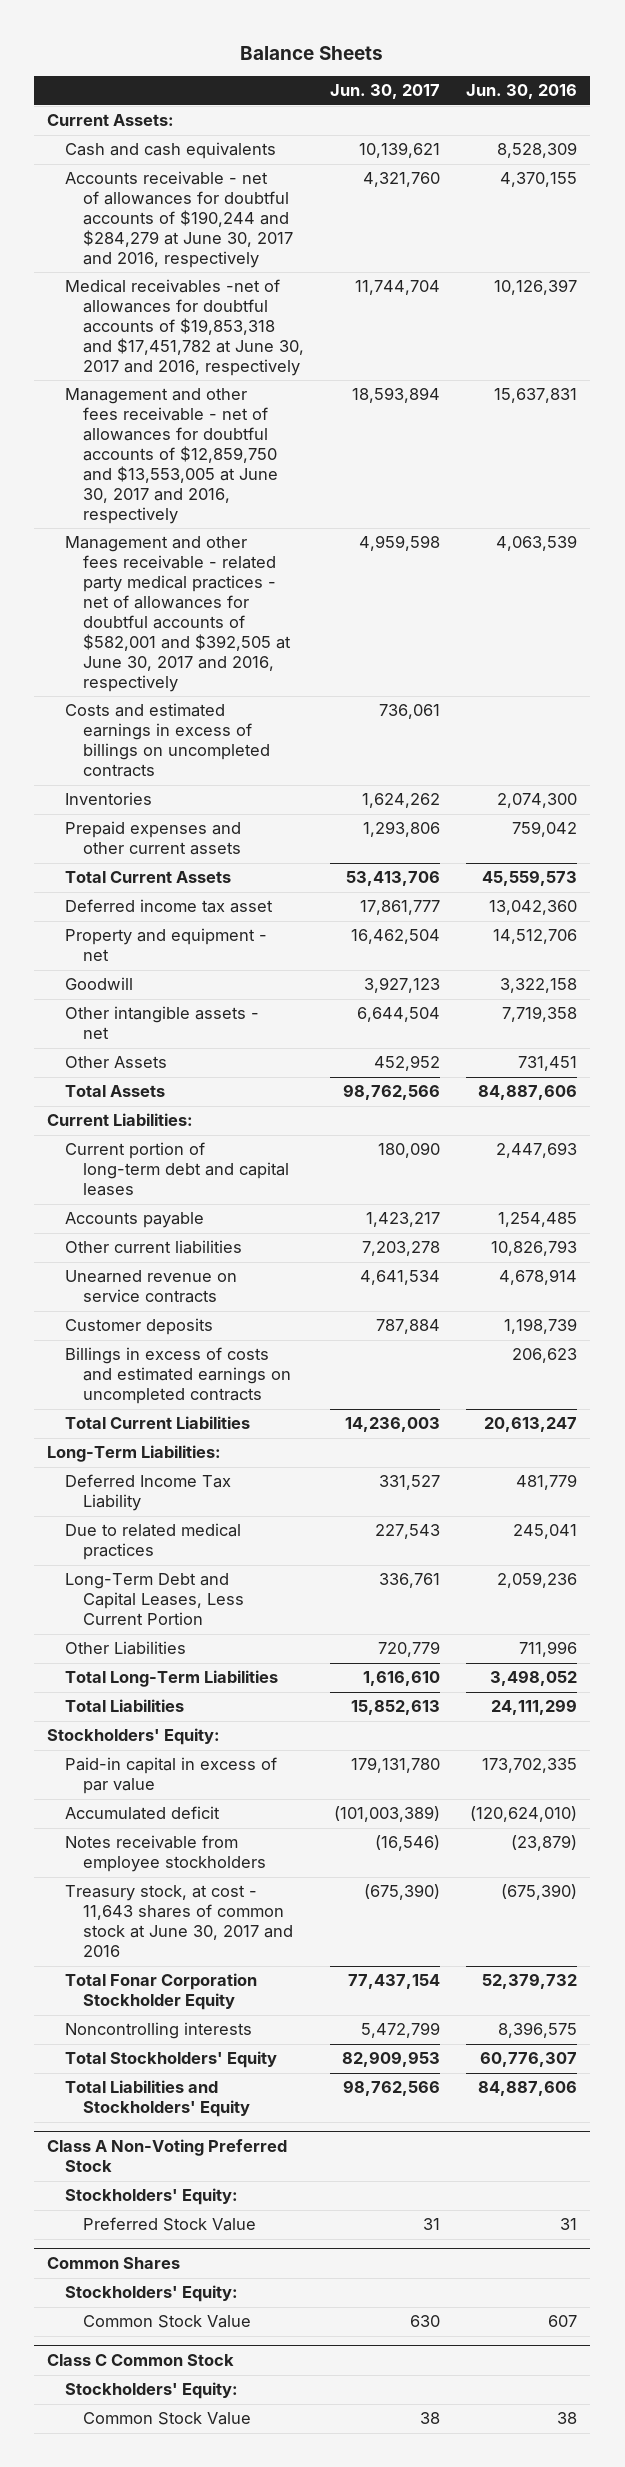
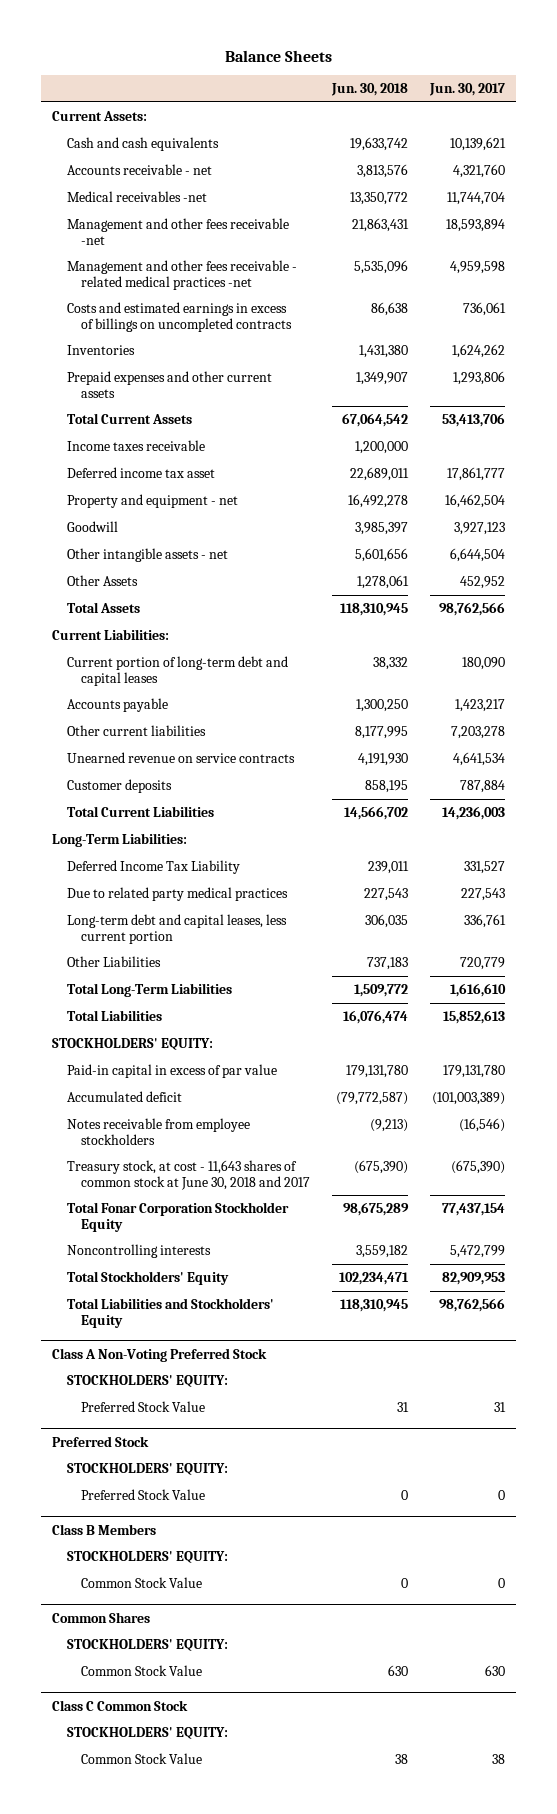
[466,84,578,100] Jun. 30, 2016 -> none
none -> [330,82,408,96] Jun. 30, 2018
[65,171,294,269] Accounts receivable - net of allowances for doubtful accounts of $190,244 and $284,279 at June 30, 2017 and 2016, respectively -> [66,163,212,175] Accounts receivable - net
[65,279,305,377] Medical receivables -net of allowances for doubtful accounts of $19,853,318 and $17,451,782 at June 30, 2017 and 2016, respectively -> [66,190,207,202] Medical receivables -net
[65,388,279,524] Management and other fees receivable - net of allowances for doubtful accounts of $12,859,750 and $13,553,005 at June 30, 2017 and 2016, respectively -> [66,217,289,245] Management and other fees receivable -net
[65,536,292,692] Management and other fees receivable - related party medical practices - net of allowances for doubtful accounts of $582,001 and $392,505 at June 30, 2017 and 2016, respectively -> [66,259,297,290] Management and other fees receivable - related medical practices -net
none -> [66,439,205,451] Income taxes receivable
[65,1347,292,1405] Billings in excess of costs and estimated earnings on uncompleted contracts -> none
[65,1523,242,1561] Due to related medical practices -> [66,886,288,901] Due to related party medical practices
[65,1573,245,1626] Long-Term Debt and Capital Leases, Less Current Portion -> [66,913,287,944] Long-term debt and capital leases, less current portion
[47,1728,221,1746] Stockholders' Equity: -> [52,1037,214,1050] STOCKHOLDERS' EQUITY:
[65,1885,294,1958] Treasury stock, at cost - 11,643 shares of common stock at June 30, 2017 and 2016 -> [66,1159,311,1190] Treasury stock, at cost - 11,643 shares of common stock at June 30, 2018 and 2017
[65,2188,239,2206] Stockholders' Equity: -> [66,1374,228,1387] STOCKHOLDERS' EQUITY:
none -> [52,1435,150,1447] Preferred Stock
none -> [66,1462,228,1475] STOCKHOLDERS' EQUITY:
none -> [81,1488,206,1500] Preferred Stock Value
none -> [52,1523,157,1535] Class B Members
none -> [66,1550,228,1563] STOCKHOLDERS' EQUITY:
none -> [81,1576,203,1588] Common Stock Value
[65,2285,239,2303] Stockholders' Equity: -> [66,1638,228,1651] STOCKHOLDERS' EQUITY:
[65,2382,239,2400] Stockholders' Equity: -> [66,1726,228,1739] STOCKHOLDERS' EQUITY:

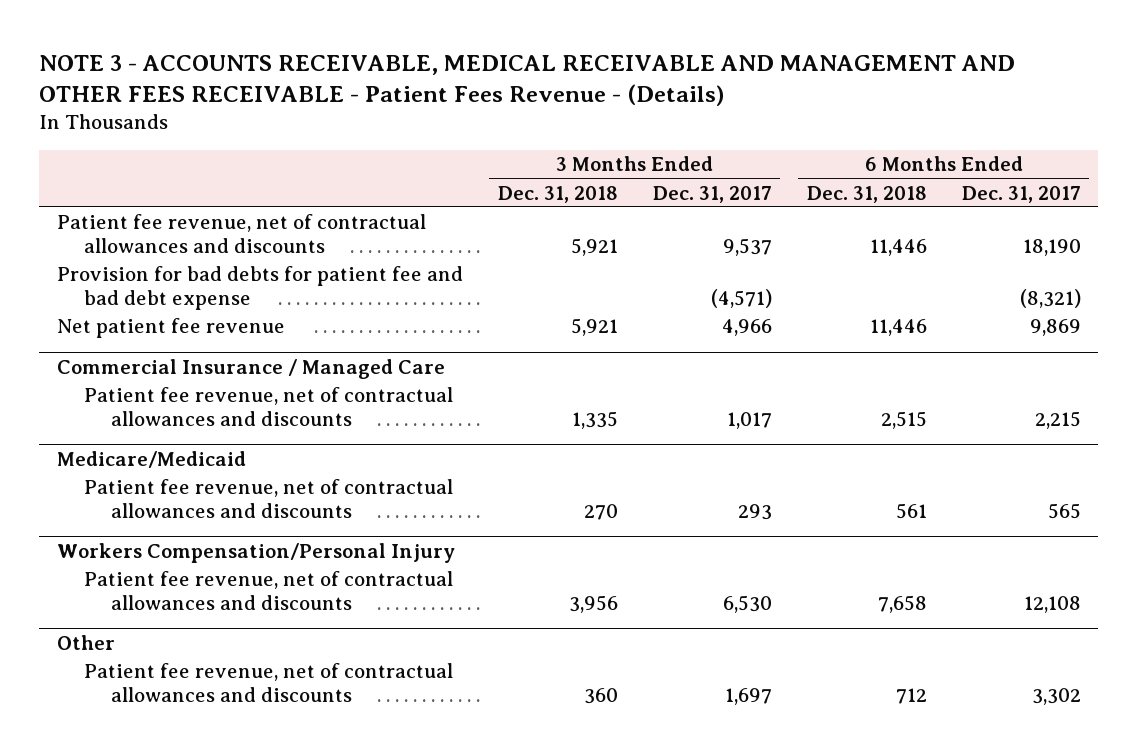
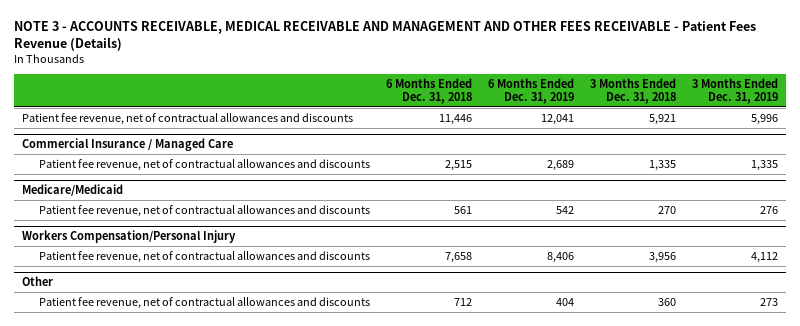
[39,54,1016,107] NOTE 3 - ACCOUNTS RECEIVABLE, MEDICAL RECEIVABLE AND MANAGEMENT AND OTHER FEES RECEIVABLE - Patient Fees Revenue - (Details) -> [14,21,757,52] NOTE 3 - ACCOUNTS RECEIVABLE, MEDICAL RECEIVABLE AND MANAGEMENT AND OTHER FEES RECEIVABLE - Patient Fees Revenue (Details)
[652,185,772,203] Dec. 31, 2017 -> none
[961,185,1081,203] Dec. 31, 2017 -> none
none -> [488,77,575,104] 6 Months Ended Dec. 31, 2019
none -> [692,77,779,104] 3 Months Ended Dec. 31, 2019
[56,266,463,310] Provision for bad debts for patient fee and bad debt expense -> none
[56,318,285,339] Net patient fee revenue -> none

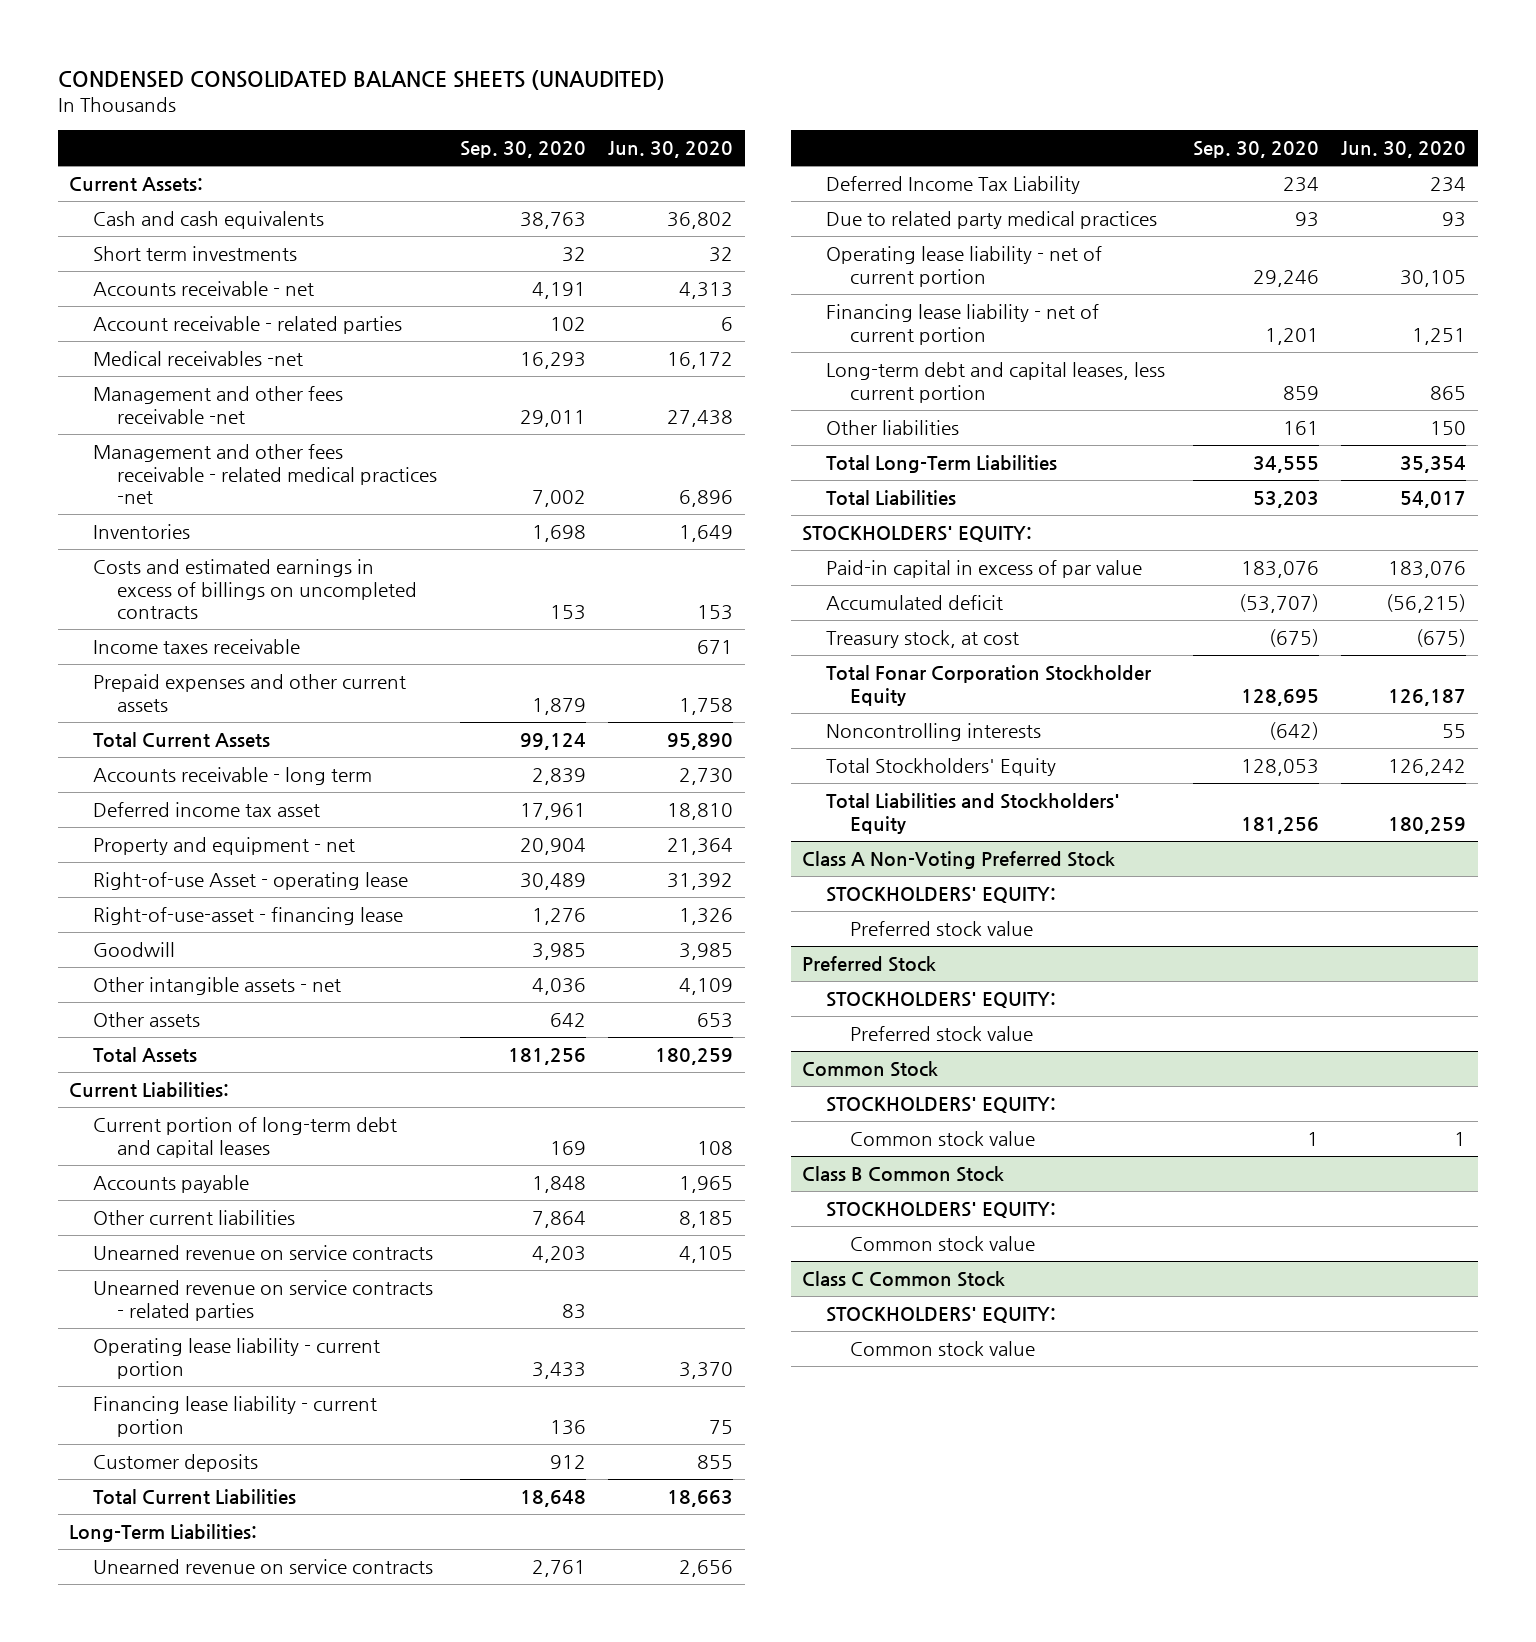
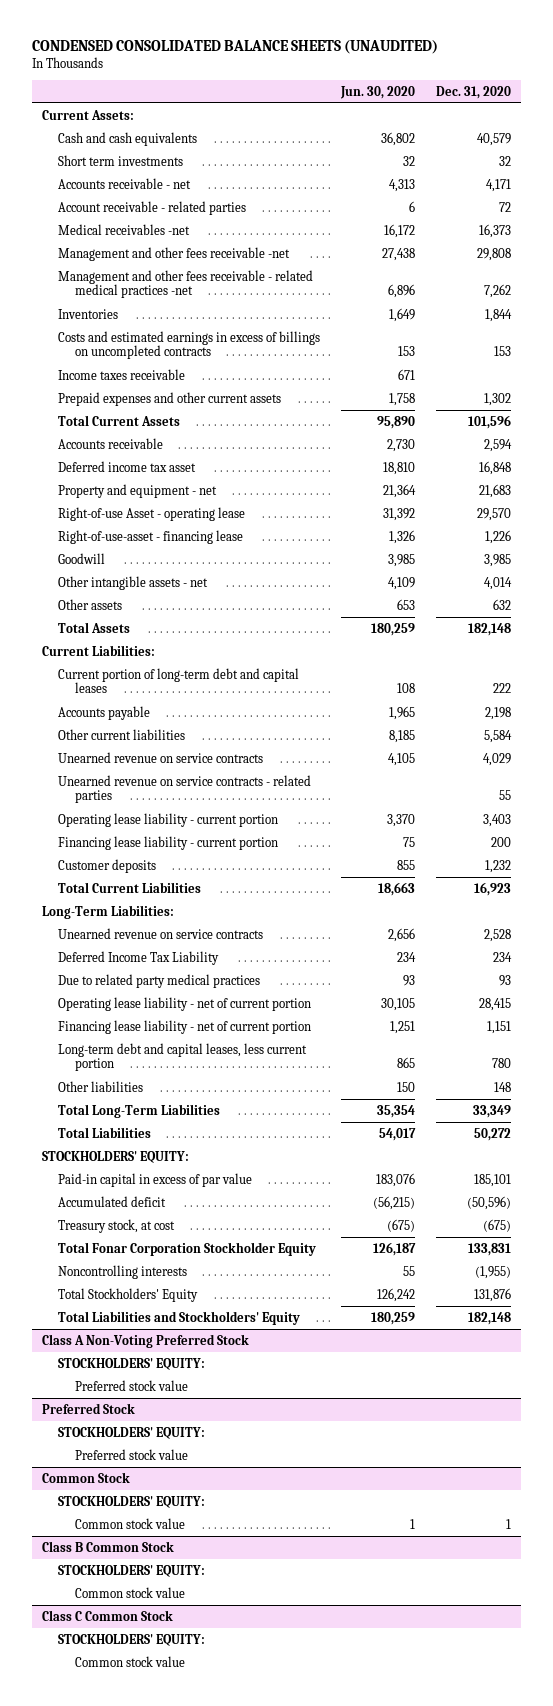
[459,140,586,158] Sep. 30, 2020 -> none
none -> [435,85,511,99] Dec. 31, 2020
[92,767,372,786] Accounts receivable - long term -> [58,437,164,449] Accounts receivable

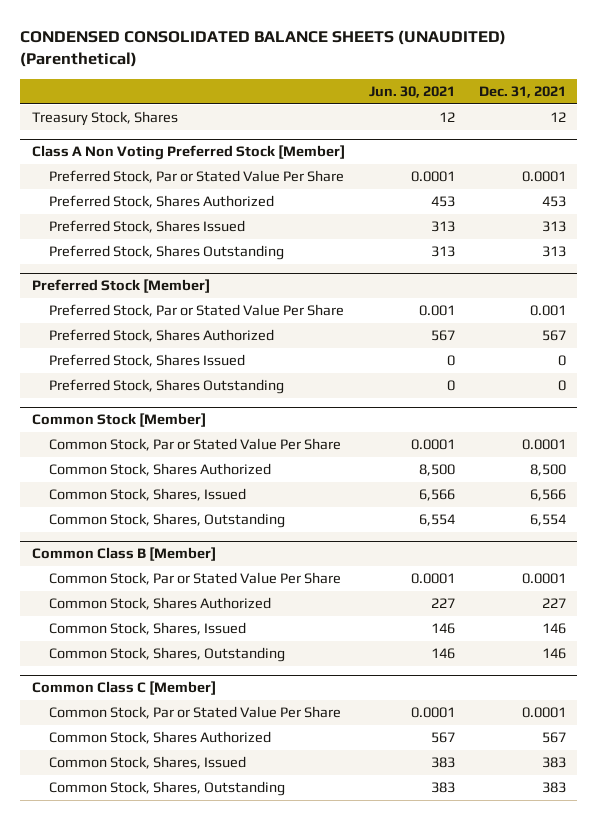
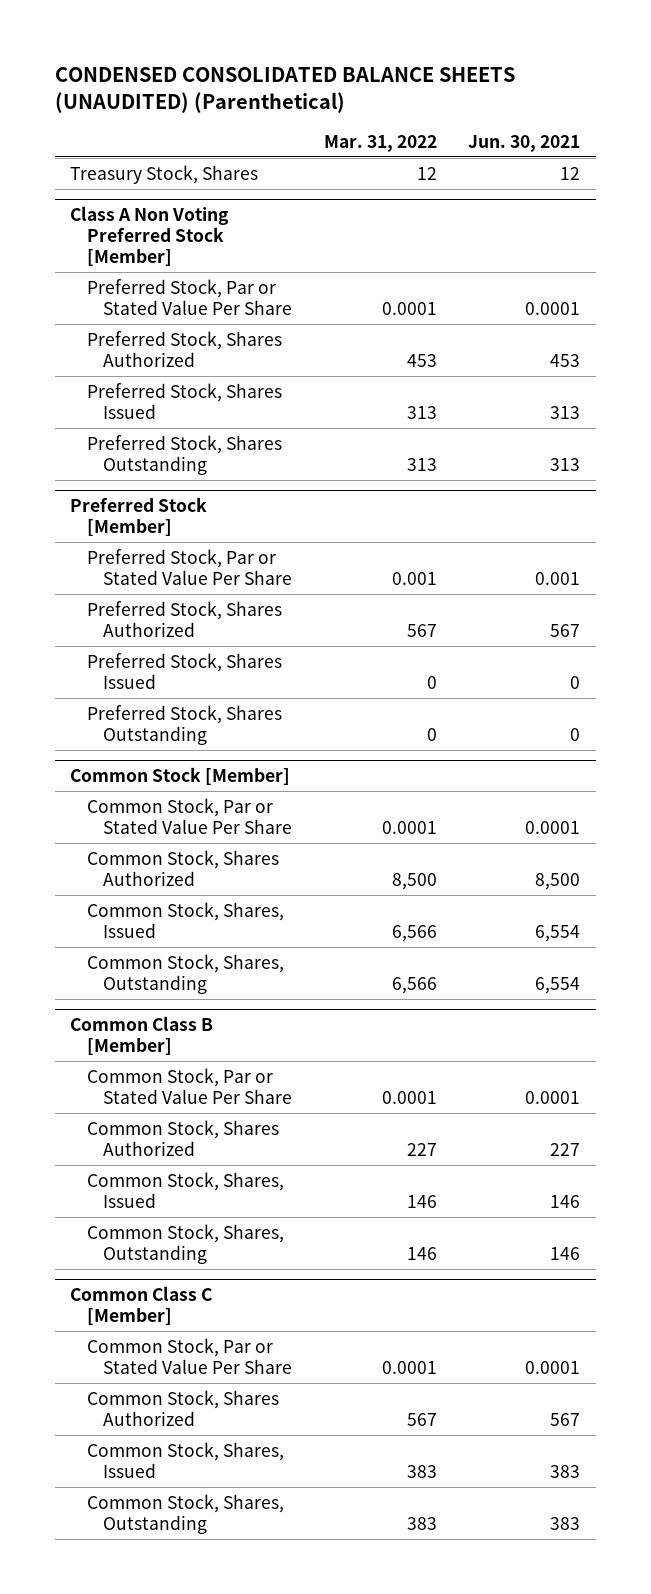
[478,85,566,98] Dec. 31, 2021 -> none
none -> [323,134,437,152] Mar. 31, 2022
[418,489,455,502] 6,566 -> [535,924,581,942] 6,554

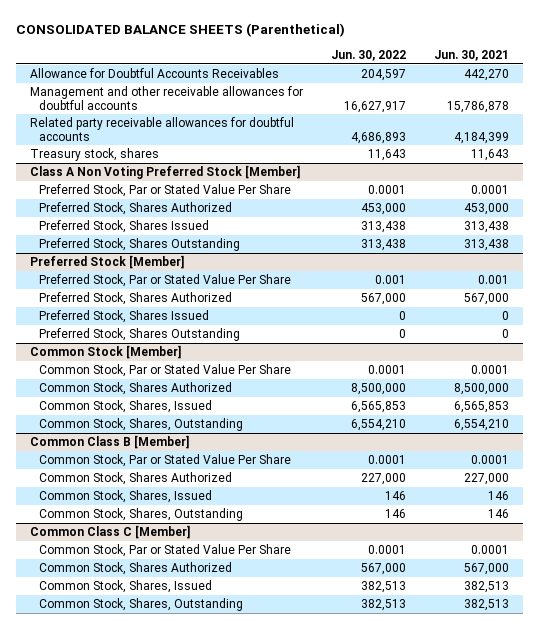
[54,66,515,113] CONDENSED CONSOLIDATED BALANCE SHEETS (UNAUDITED) (Parenthetical) -> [15,23,345,38] CONSOLIDATED BALANCE SHEETS (Parenthetical)
[323,134,437,152] Mar. 31, 2022 -> none
none -> [330,50,406,62] Jun. 30, 2022
none -> [29,67,279,78] Allowance for Doubtful Accounts Receivables
none -> [29,85,303,110] Management and other receivable allowances for doubtful accounts
none -> [29,116,294,141] Related party receivable allowances for doubtful accounts
[70,164,259,184] Treasury Stock, Shares -> [29,147,159,161] Treasury stock, shares
[560,166,581,180] 12 -> [470,148,509,161] 11,643
[550,353,581,367] 453 -> [463,202,509,215] 453,000
[550,405,581,419] 313 -> [463,220,509,233] 313,438
[550,457,581,471] 313 -> [463,238,509,251] 313,438
[550,623,581,637] 567 -> [463,292,509,305] 567,000
[535,872,581,890] 8,500 -> [453,382,509,395] 8,500,000
[535,924,581,942] 6,554 -> [453,400,509,413] 6,565,853
[535,976,581,994] 6,554 -> [453,418,509,431] 6,554,210
[550,1142,581,1156] 227 -> [463,472,509,485] 227,000
[550,1412,581,1426] 567 -> [463,562,509,575] 567,000
[550,1464,581,1478] 383 -> [463,580,509,593] 382,513
[550,1516,581,1530] 383 -> [463,598,509,611] 382,513

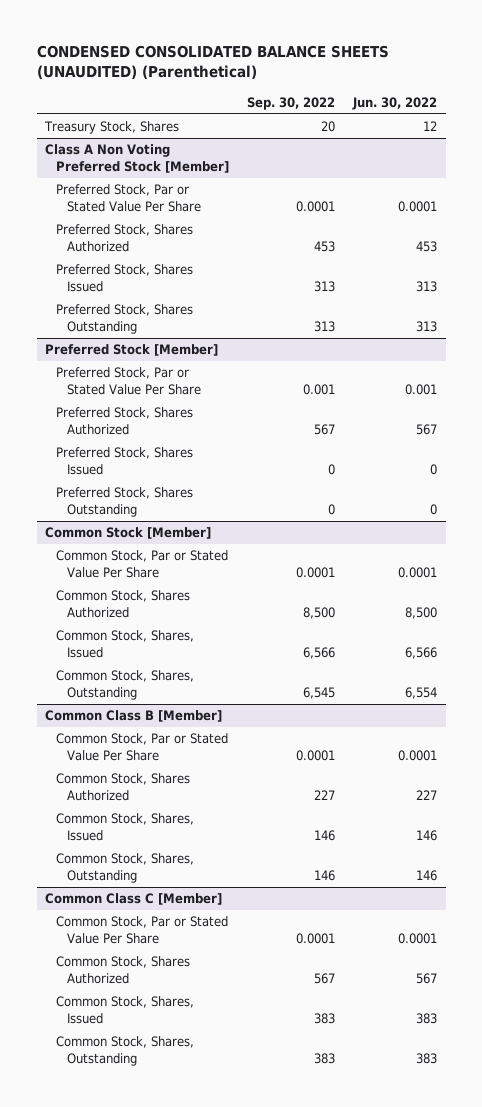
[15,23,345,38] CONSOLIDATED BALANCE SHEETS (Parenthetical) -> [36,44,389,80] CONDENSED CONSOLIDATED BALANCE SHEETS (UNAUDITED) (Parenthetical)
[433,50,509,62] Jun. 30, 2021 -> none
none -> [247,96,336,110] Sep. 30, 2022
[29,67,279,78] Allowance for Doubtful Accounts Receivables -> none
[29,85,303,110] Management and other receivable allowances for doubtful accounts -> none
[29,116,294,141] Related party receivable allowances for doubtful accounts -> none
[29,147,159,161] Treasury stock, shares -> [44,121,180,135] Treasury Stock, Shares
[367,148,406,161] 11,643 -> [422,121,437,132] 12
[360,202,406,215] 453,000 -> [415,240,437,252] 453
[360,220,406,233] 313,438 -> [415,280,437,292] 313
[360,238,406,251] 313,438 -> [415,320,437,332] 313
[360,292,406,305] 567,000 -> [415,423,437,435] 567
[350,382,406,395] 8,500,000 -> [404,606,437,619] 8,500
[350,400,406,413] 6,565,853 -> [404,646,437,659] 6,566
[350,418,406,431] 6,554,210 -> [404,686,437,699] 6,554
[360,472,406,485] 227,000 -> [415,789,437,800] 227
[360,562,406,575] 567,000 -> [415,972,437,984] 567
[360,580,406,593] 382,513 -> [415,1012,437,1024] 383
[360,598,406,611] 382,513 -> [415,1052,437,1064] 383

